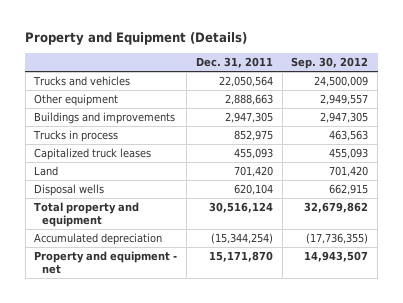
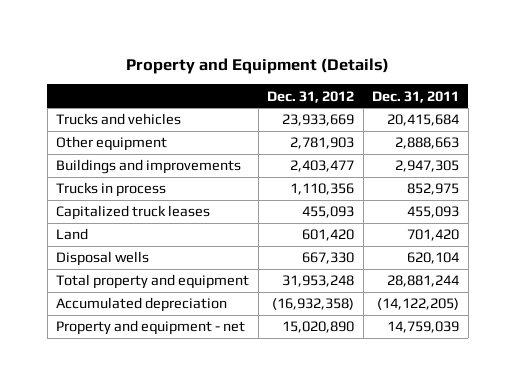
[291,57,369,70] Sep. 30, 2012 -> none
none -> [267,90,355,103] Dec. 31, 2012
[218,75,273,87] 22,050,564 -> [387,114,460,127] 20,415,684
[208,201,273,213] 30,516,124 -> [387,275,460,288] 28,881,244
[210,232,273,244] (15,344,254) -> [377,298,460,311] (14,122,205)
[208,250,273,262] 15,171,870 -> [387,321,460,334] 14,759,039

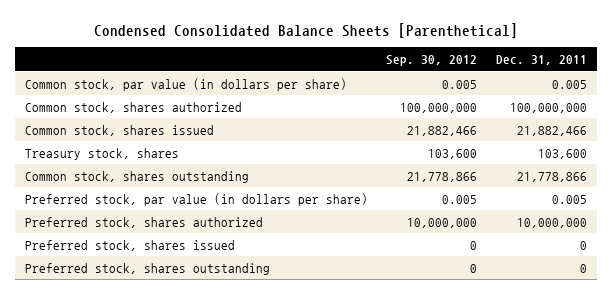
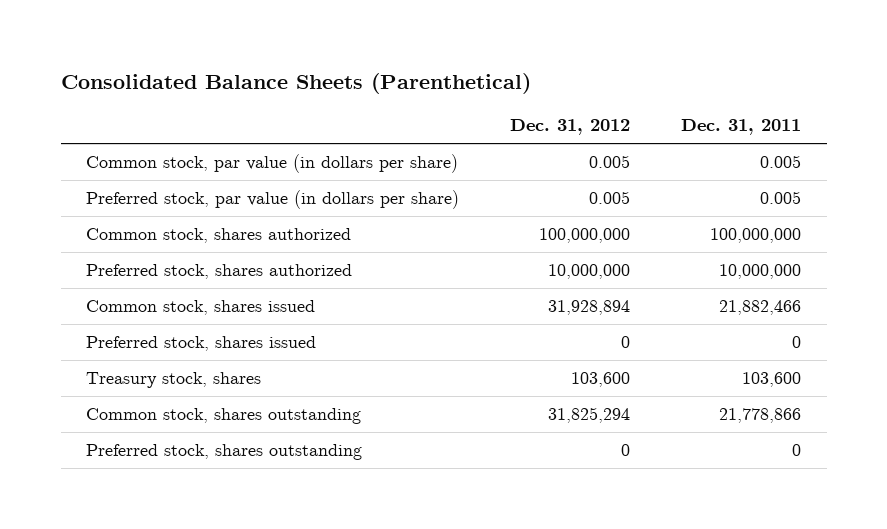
[93,22,518,38] Condensed Consolidated Balance Sheets [Parenthetical] -> [60,72,531,94] Consolidated Balance Sheets (Parenthetical)
[386,55,478,67] Sep. 30, 2012 -> none
none -> [510,119,631,136] Dec. 31, 2012
[24,192,368,206] Preferred stock, par value (in dollars per share) -> [86,190,460,210] Preferred stock, par value (in dollars per share)
[24,216,263,228] Preferred stock, shares authorized -> [86,264,353,280] Preferred stock, shares authorized
[24,239,235,251] Preferred stock, shares issued -> [86,336,317,352] Preferred stock, shares issued

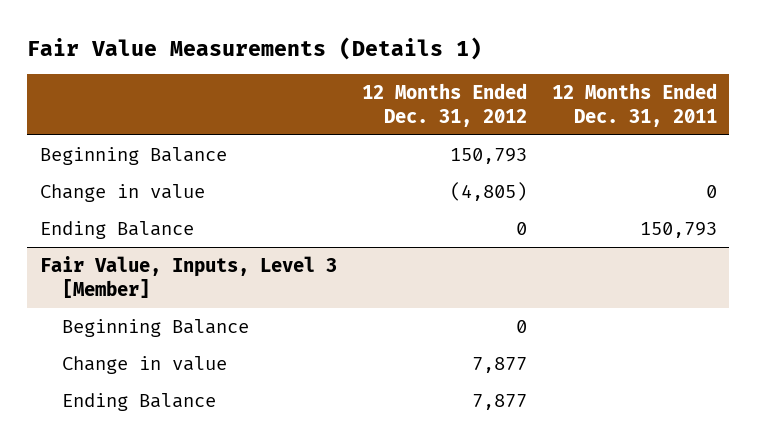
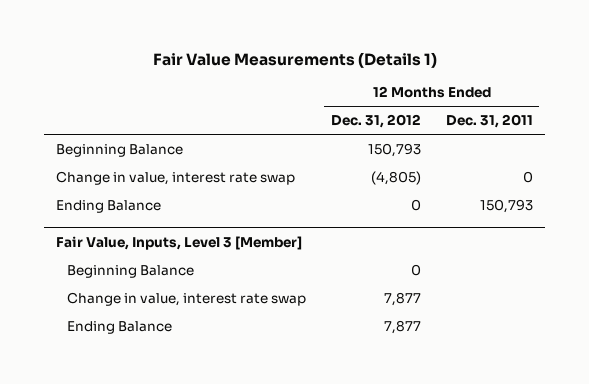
[39,183,205,202] Change in value -> [56,170,296,185] Change in value, interest rate swap
[62,355,228,374] Change in value -> [66,291,306,306] Change in value, interest rate swap

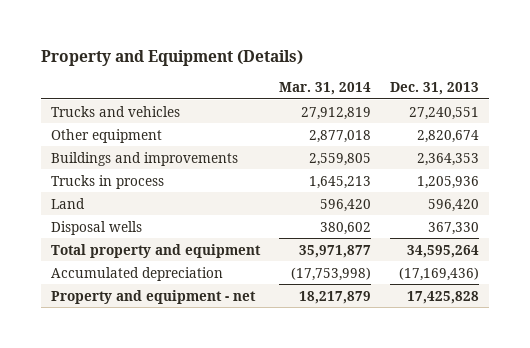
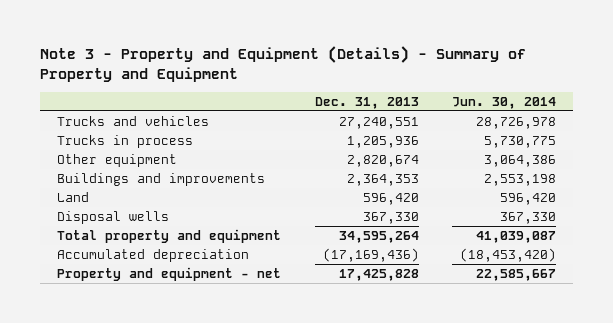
[41,50,304,67] Property and Equipment (Details) -> [39,46,526,83] Note 3 - Property and Equipment (Details) - Summary of Property and Equipment
[278,82,371,96] Mar. 31, 2014 -> none
none -> [452,96,557,109] Jun. 30, 2014
[50,174,164,189] Trucks in process -> [56,135,193,149] Trucks in process

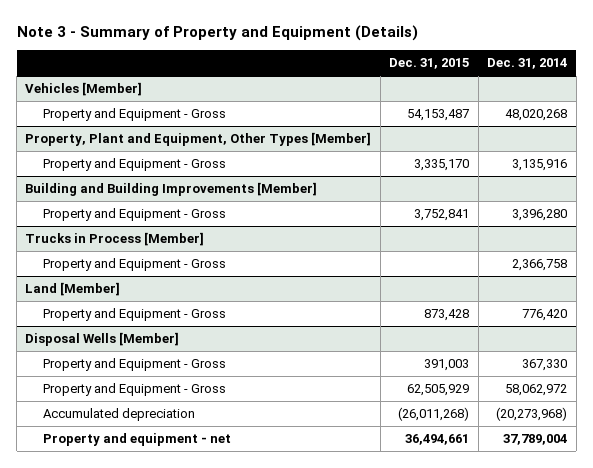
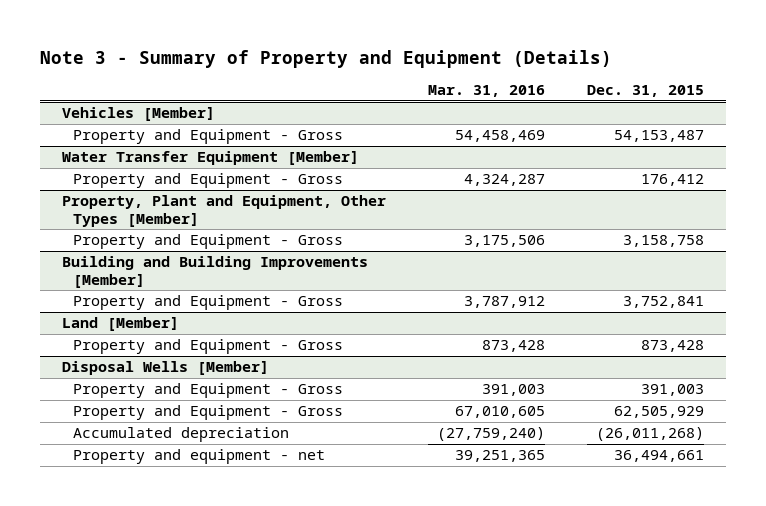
[487,58,568,70] Dec. 31, 2014 -> none
none -> [427,85,545,98] Mar. 31, 2016
none -> [61,151,359,166] Water Transfer Equipment [Member]
none -> [73,173,344,189] Property and Equipment - Gross
[414,159,470,172] 3,335,170 -> [623,235,705,248] 3,158,758
[25,232,205,247] Trucks in Process [Member] -> none
[43,258,227,272] Property and Equipment - Gross -> none

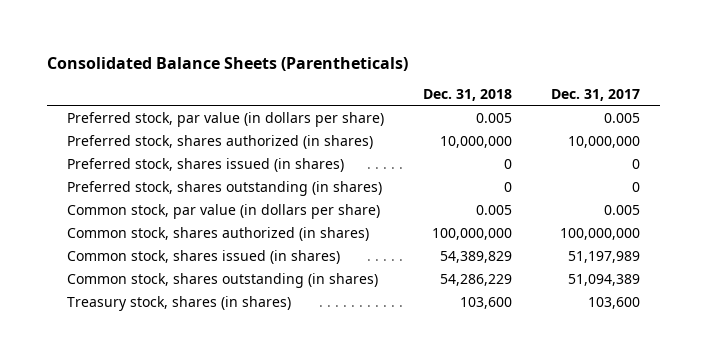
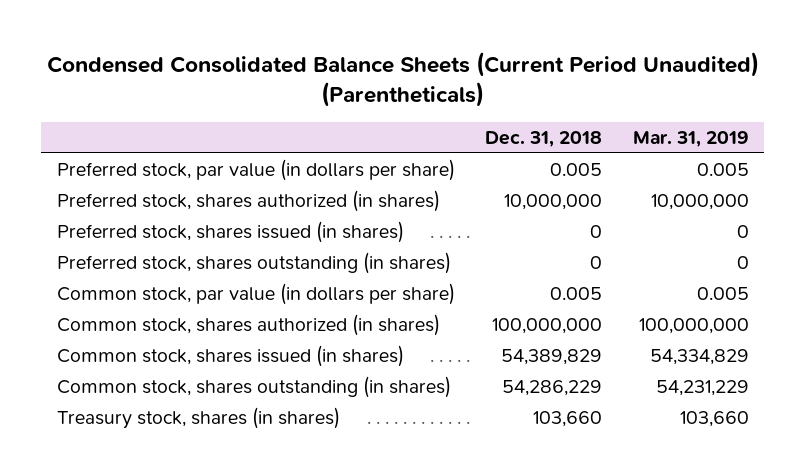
[47,57,409,72] Consolidated Balance Sheets (Parentheticals) -> [46,51,759,108] Condensed Consolidated Balance Sheets (Current Period Unaudited) (Parentheticals)
[551,89,641,102] Dec. 31, 2017 -> none
none -> [632,131,749,148] Mar. 31, 2019
[460,297,513,310] 103,600 -> [533,411,603,428] 103,660

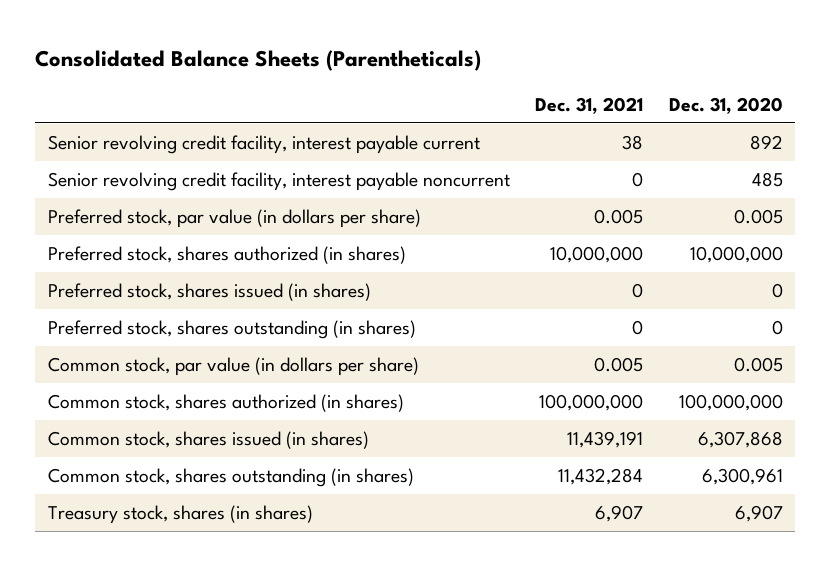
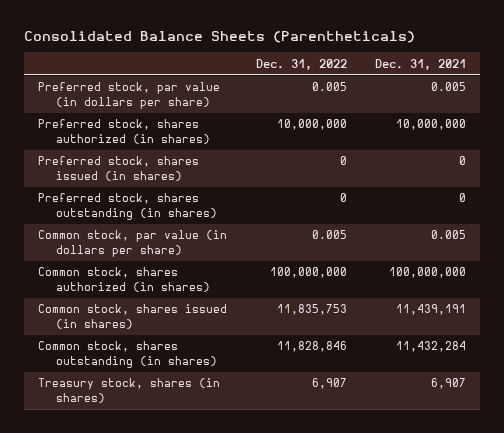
[668,96,783,114] Dec. 31, 2020 -> none
none -> [255,58,347,70] Dec. 31, 2022
[47,135,480,155] Senior revolving credit facility, interest payable current -> none
[47,172,510,192] Senior revolving credit facility, interest payable noncurrent -> none

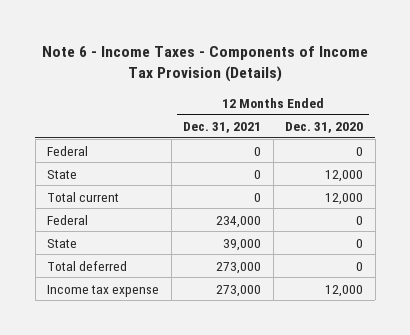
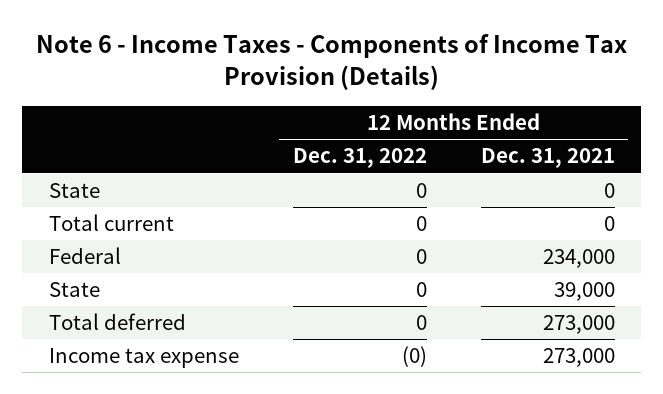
[285,122,364,134] Dec. 31, 2020 -> none
none -> [292,148,427,169] Dec. 31, 2022
[47,145,89,156] Federal -> none

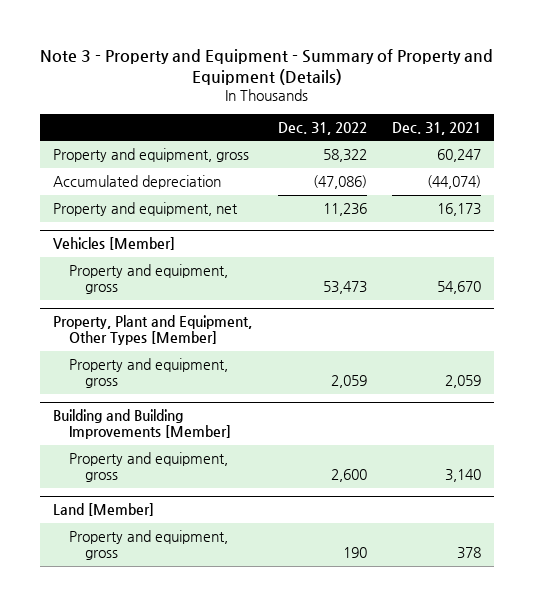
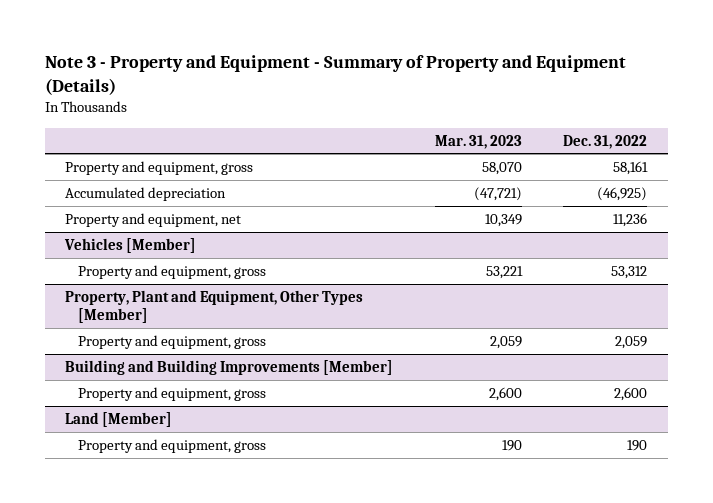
[392,121,482,135] Dec. 31, 2021 -> none
none -> [434,134,522,149] Mar. 31, 2023
[322,149,367,163] 58,322 -> [613,161,649,176] 58,161
[312,175,367,190] (47,086) -> [597,187,648,202] (46,925)
[322,281,367,295] 53,473 -> [611,266,648,280] 53,312

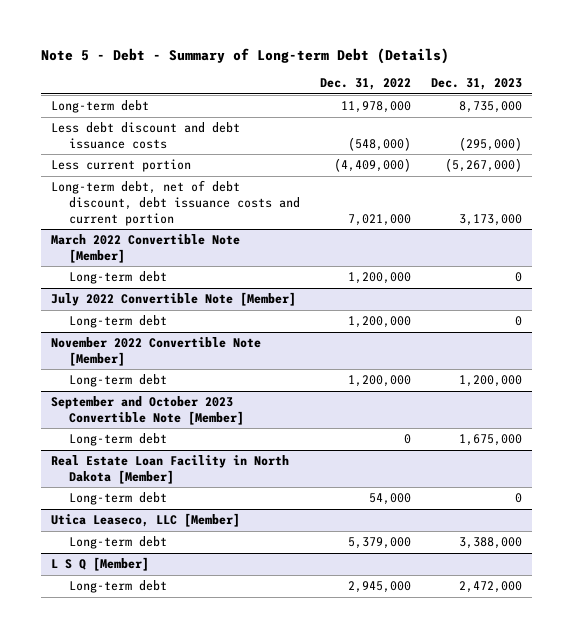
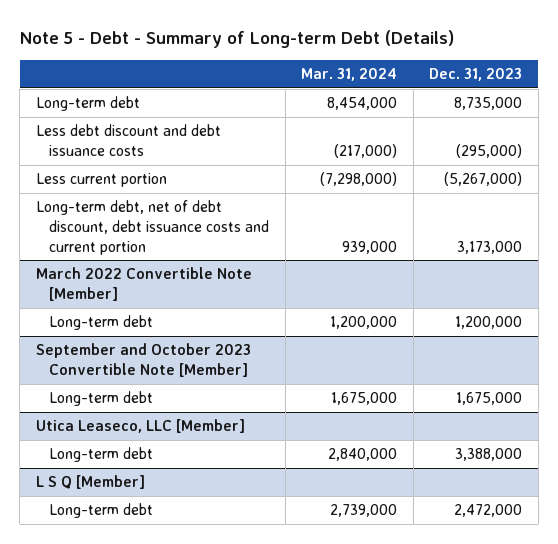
[319,78,411,91] Dec. 31, 2022 -> none
none -> [301,67,398,81] Mar. 31, 2024
[68,271,167,285] Long-term debt -> none
[50,292,296,307] July 2022 Convertible Note [Member] -> none
[68,315,167,329] Long-term debt -> none
[50,337,261,366] November 2022 Convertible Note [Member] -> none
[50,455,289,484] Real Estate Loan Facility in North Dakota [Member] -> none
[68,492,167,506] Long-term debt -> none

